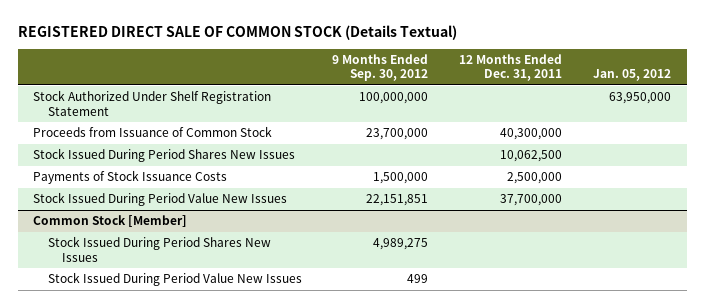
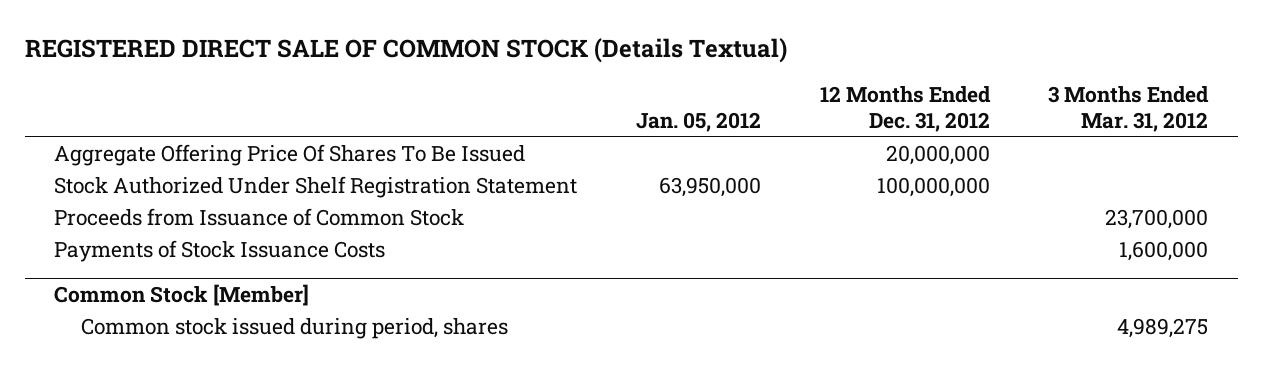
[332,53,429,82] 9 Months Ended Sep. 30, 2012 -> none
[459,53,563,82] 12 Months Ended Dec. 31, 2011 -> none
none -> [819,85,991,132] 12 Months Ended Dec. 31, 2012
none -> [1048,85,1210,132] 3 Months Ended Mar. 31, 2012
none -> [54,143,526,166] Aggregate Offering Price Of Shares To Be Issued
[33,148,296,163] Stock Issued During Period Shares New Issues -> none
[33,192,288,207] Stock Issued During Period Value New Issues -> none
[47,272,302,287] Stock Issued During Period Value New Issues -> none
[47,236,271,262] Stock Issued During Period Shares New Issues -> [81,317,509,339] Common stock issued during period, shares

